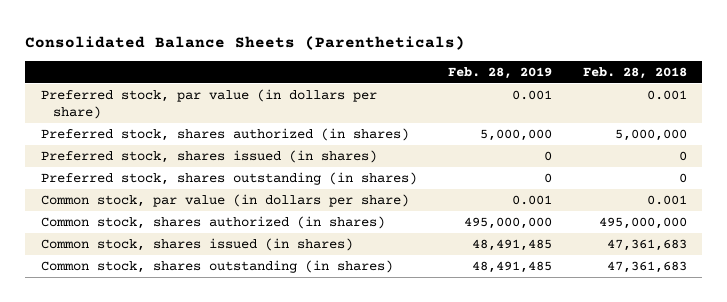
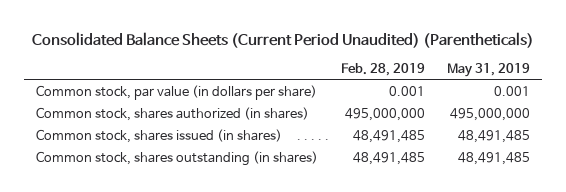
[25,35,466,50] Consolidated Balance Sheets (Parentheticals) -> [32,31,535,48] Consolidated Balance Sheets (Current Period Unaudited) (Parentheticals)
[582,66,687,79] Feb. 28, 2018 -> none
none -> [447,63,531,78] May 31, 2019
[40,89,377,120] Preferred stock, par value (in dollars per share) -> none
[40,128,409,142] Preferred stock, shares authorized (in shares) -> none
[40,150,377,164] Preferred stock, shares issued (in shares) -> none
[40,172,417,186] Preferred stock, shares outstanding (in shares) -> none

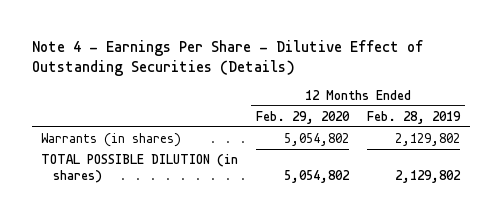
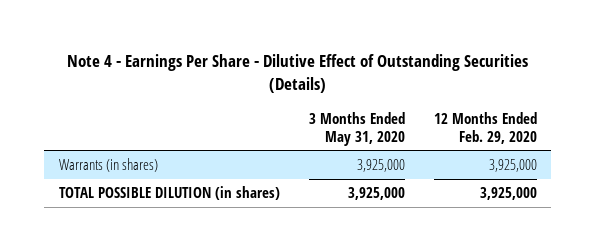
[367,110,462,124] Feb. 28, 2019 -> none
none -> [308,111,405,146] 3 Months Ended May 31, 2020
[284,133,350,147] 5,054,802 -> [488,159,537,173] 3,925,000
[284,169,351,183] 5,054,802 -> [479,187,537,201] 3,925,000

